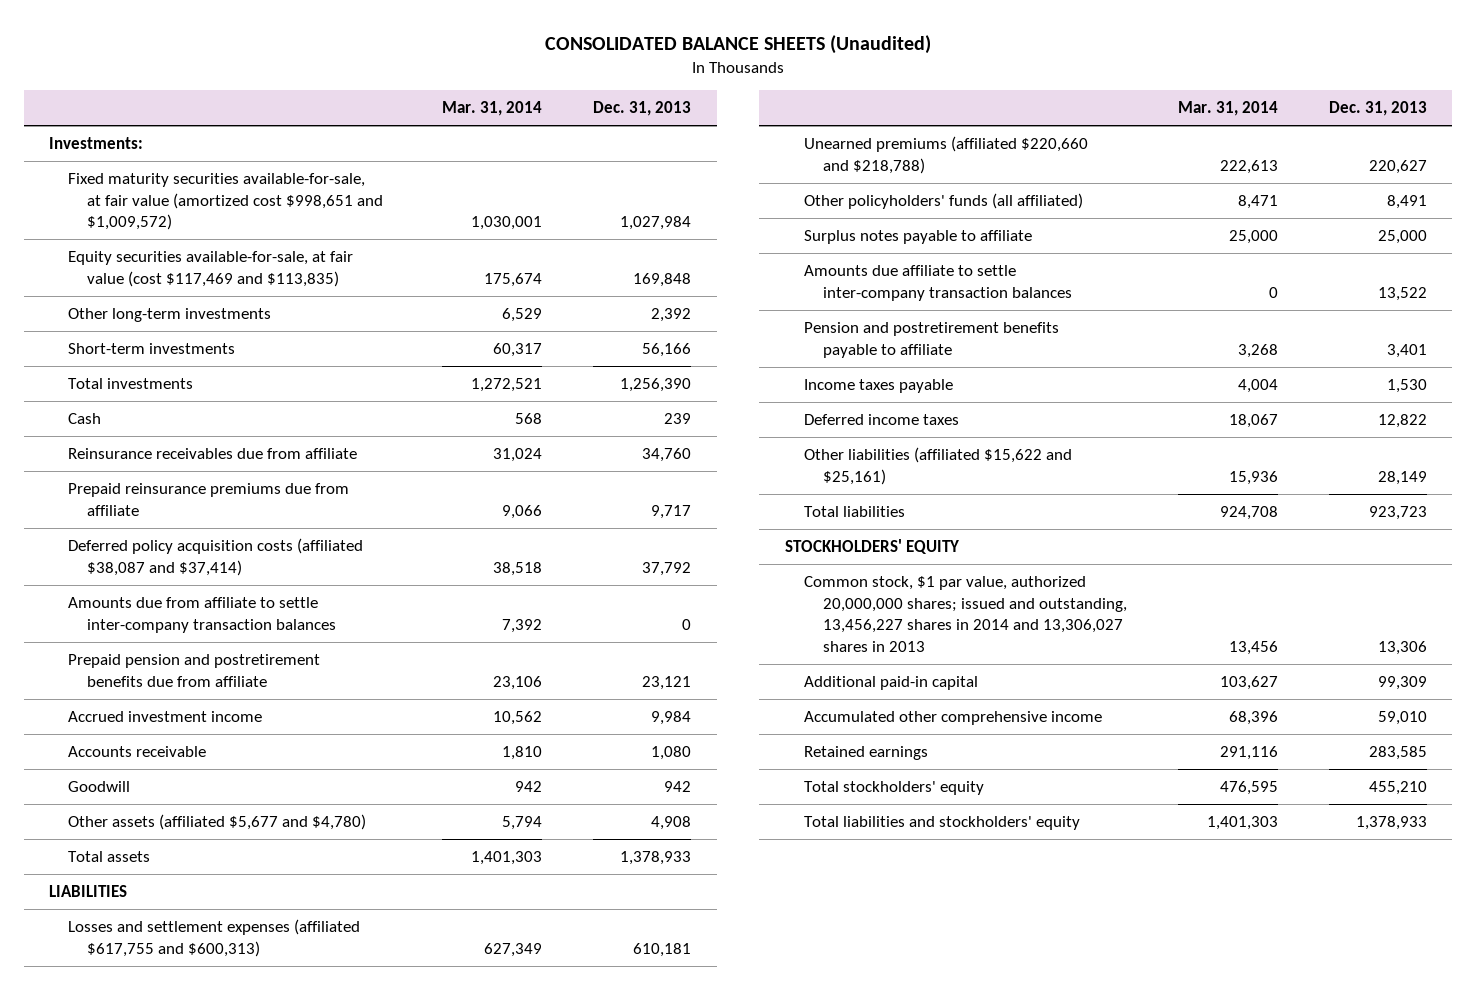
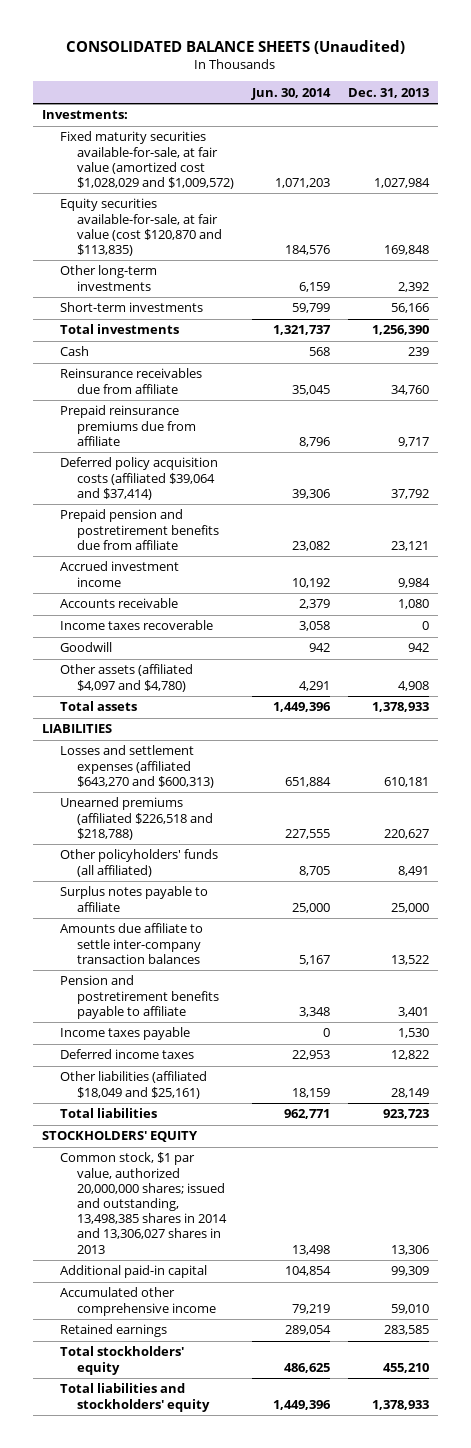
[442,101,543,117] Mar. 31, 2014 -> none
none -> [250,87,331,100] Jun. 30, 2014
[68,173,383,231] Fixed maturity securities available-for-sale, at fair value (amortized cost $998,651 and $1,009,572) -> [59,131,235,189] Fixed maturity securities available-for-sale, at fair value (amortized cost $1,028,029 and $1,009,572)
[68,251,354,287] Equity securities available-for-sale, at fair value (cost $117,469 and $113,835) -> [59,198,223,256] Equity securities available-for-sale, at fair value (cost $120,870 and $113,835)
[68,597,336,633] Amounts due from affiliate to settle inter-company transaction balances -> none
[68,538,364,576] Deferred policy acquisition costs (affiliated $38,087 and $37,414) -> [59,457,218,500] Deferred policy acquisition costs (affiliated $39,064 and $37,414)
none -> [59,620,213,631] Income taxes recoverable
[68,814,367,831] Other assets (affiliated $5,677 and $4,780) -> [59,664,193,692] Other assets (affiliated $4,097 and $4,780)
[68,919,361,957] Losses and settlement expenses (affiliated $617,755 and $600,313) -> [59,745,215,788] Losses and settlement expenses (affiliated $643,270 and $600,313)
[803,136,1088,174] Unearned premiums (affiliated $220,660 and $218,788) -> [59,797,214,840] Unearned premiums (affiliated $226,518 and $218,788)
[803,447,1072,485] Other liabilities (affiliated $15,622 and $25,161) -> [59,1071,207,1099] Other liabilities (affiliated $18,049 and $25,161)
[803,576,1127,652] Common stock, $1 par value, authorized 20,000,000 shares; issued and outstanding, 13,456,227 shares in 2014 and 13,306,027 shares in 2013 -> [59,1152,228,1254] Common stock, $1 par value, authorized 20,000,000 shares; issued and outstanding, 13,498,385 shares in 2014 and 13,306,027 shares in 2013

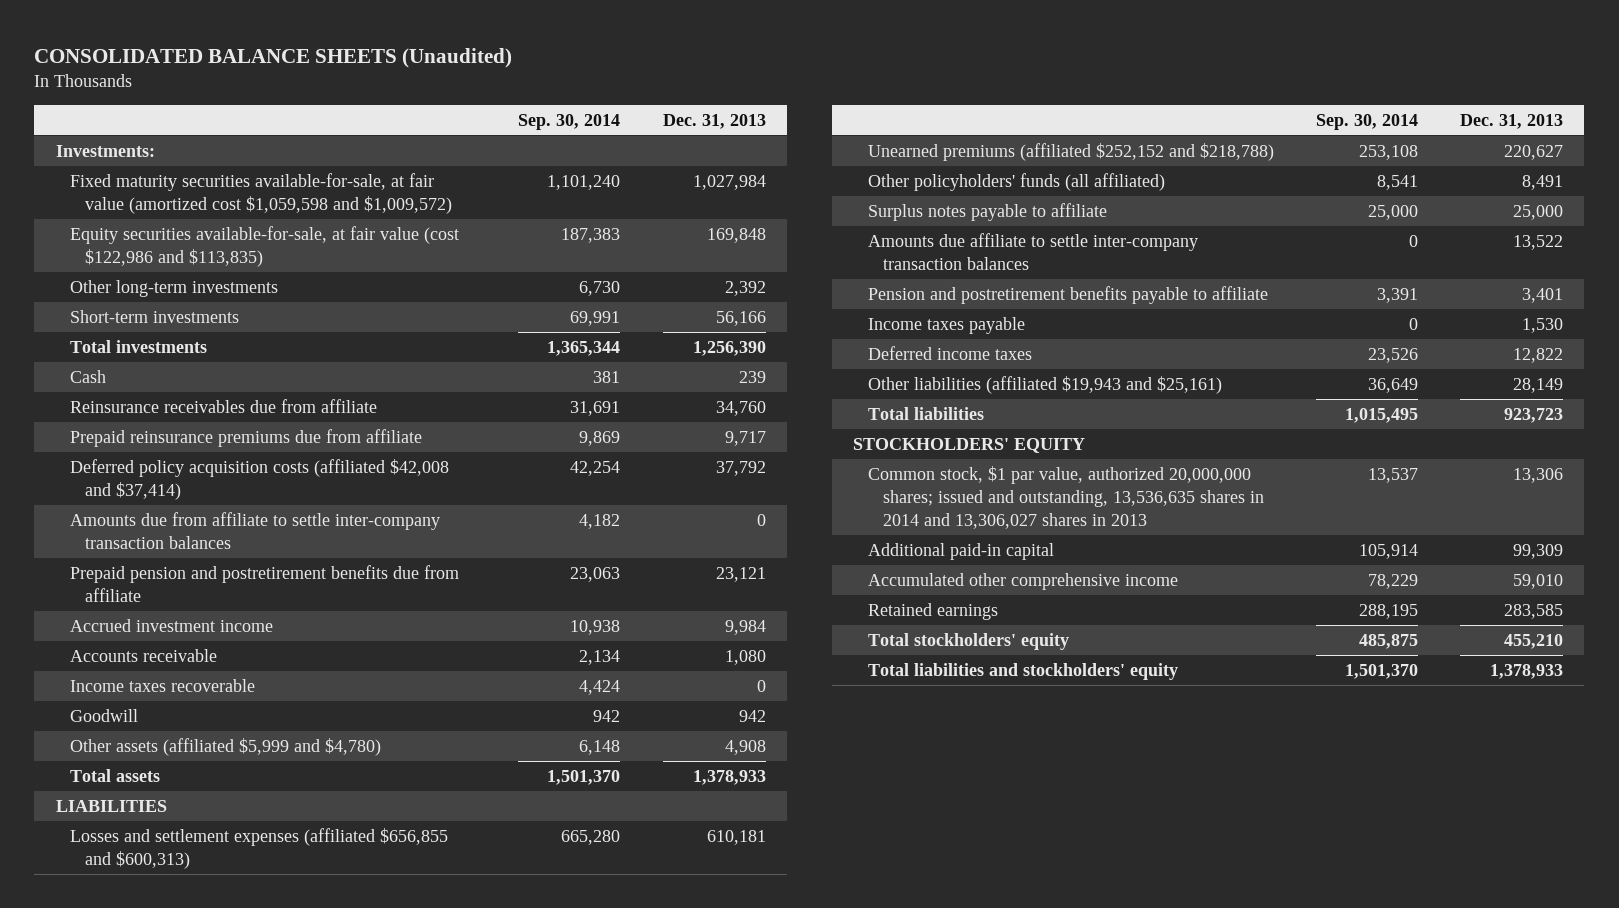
[250,87,331,100] Jun. 30, 2014 -> none
none -> [518,113,621,130] Sep. 30, 2014
[59,131,235,189] Fixed maturity securities available-for-sale, at fair value (amortized cost $1,028,029 and $1,009,572) -> [70,172,453,214] Fixed maturity securities available-for-sale, at fair value (amortized cost $1,059,598 and $1,009,572)
[59,198,223,256] Equity securities available-for-sale, at fair value (cost $120,870 and $113,835) -> [70,225,460,267] Equity securities available-for-sale, at fair value (cost $122,986 and $113,835)
[59,457,218,500] Deferred policy acquisition costs (affiliated $39,064 and $37,414) -> [70,458,450,500] Deferred policy acquisition costs (affiliated $42,008 and $37,414)
none -> [70,511,441,549] Amounts due from affiliate to settle inter-company transaction balances
[59,664,193,692] Other assets (affiliated $4,097 and $4,780) -> [70,737,382,756] Other assets (affiliated $5,999 and $4,780)
[59,745,215,788] Losses and settlement expenses (affiliated $643,270 and $600,313) -> [70,827,449,869] Losses and settlement expenses (affiliated $656,855 and $600,313)
[59,797,214,840] Unearned premiums (affiliated $226,518 and $218,788) -> [867,142,1274,161] Unearned premiums (affiliated $252,152 and $218,788)
[59,1071,207,1099] Other liabilities (affiliated $18,049 and $25,161) -> [867,375,1222,394] Other liabilities (affiliated $19,943 and $25,161)
[59,1152,228,1254] Common stock, $1 par value, authorized 20,000,000 shares; issued and outstanding, 13,498,385 shares in 2014 and 13,306,027 shares in 2013 -> [867,465,1264,530] Common stock, $1 par value, authorized 20,000,000 shares; issued and outstanding, 13,536,635 shares in 2014 and 13,306,027 shares in 2013

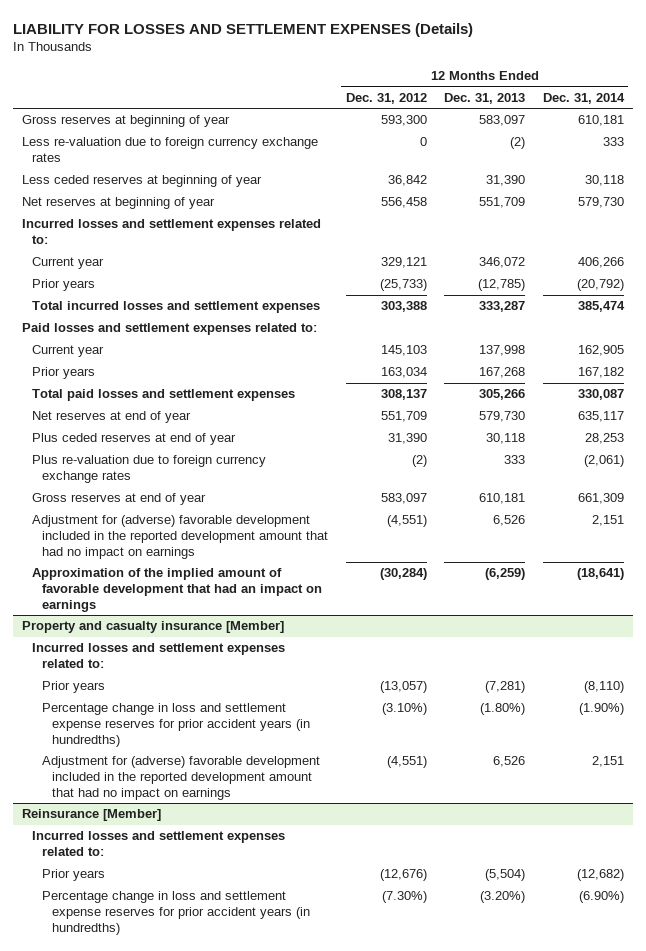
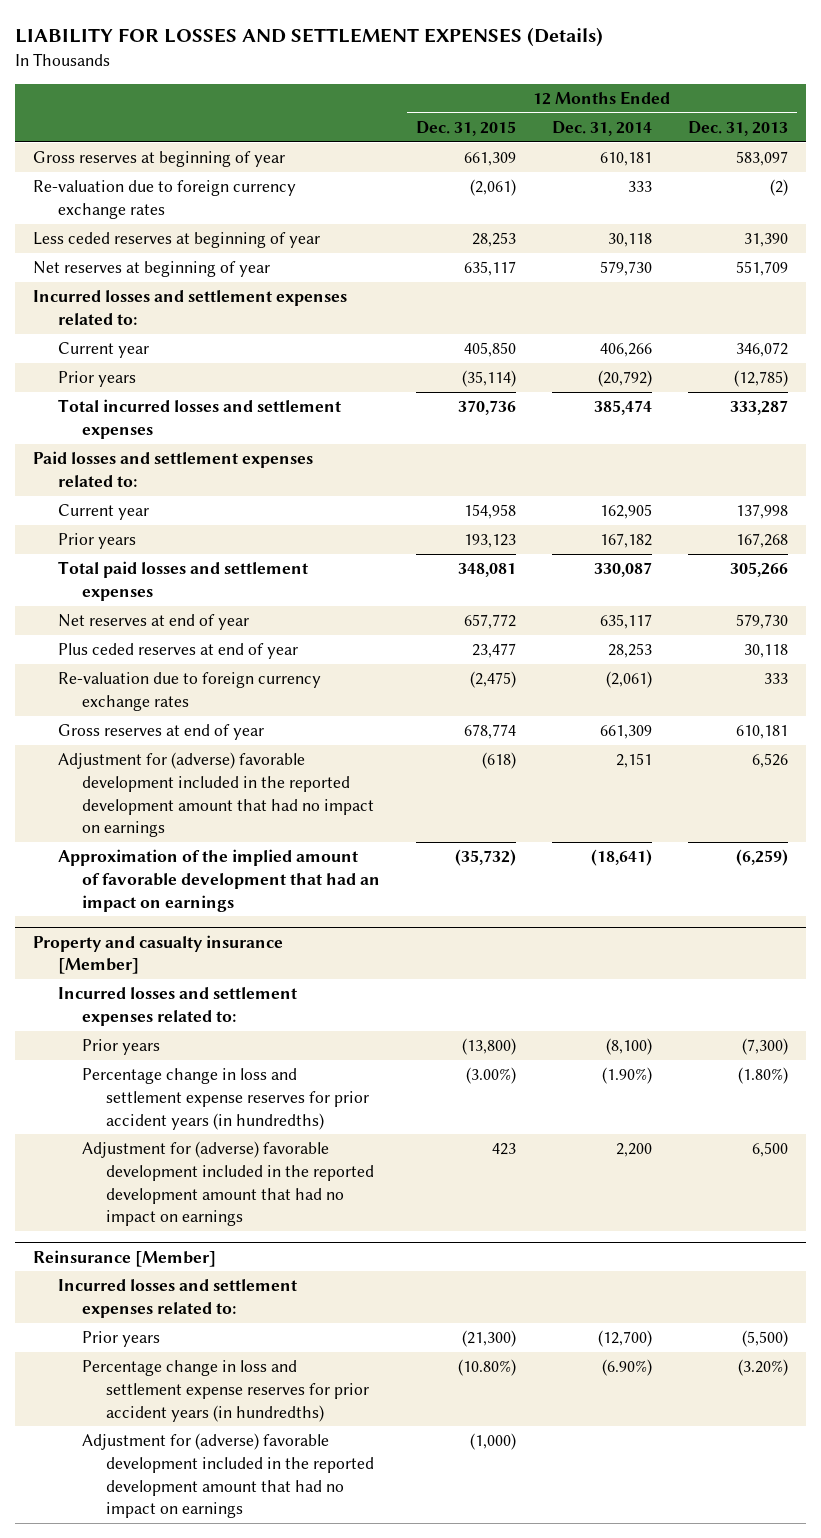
[345,92,427,104] Dec. 31, 2012 -> none
none -> [415,120,516,136] Dec. 31, 2015
[22,137,319,163] Less re-valuation due to foreign currency exchange rates -> [33,180,297,219] Re-valuation due to foreign currency exchange rates
[32,455,267,484] Plus re-valuation due to foreign currency exchange rates -> [57,672,321,711] Re-valuation due to foreign currency exchange rates
[485,681,526,694] (7,281) -> [741,1038,788,1056] (7,300)
[583,681,624,694] (8,110) -> [605,1038,652,1056] (8,100)
[493,756,526,768] 6,526 -> [751,1142,788,1158] 6,500
[591,756,624,768] 2,151 -> [615,1143,652,1158] 2,200
[485,869,526,882] (5,504) -> [741,1330,788,1348] (5,500)
[576,869,624,882] (12,682) -> [597,1330,652,1348] (12,700)
none -> [81,1433,375,1519] Adjustment for (adverse) favorable development included in the reported development amount that had no impact on earnings

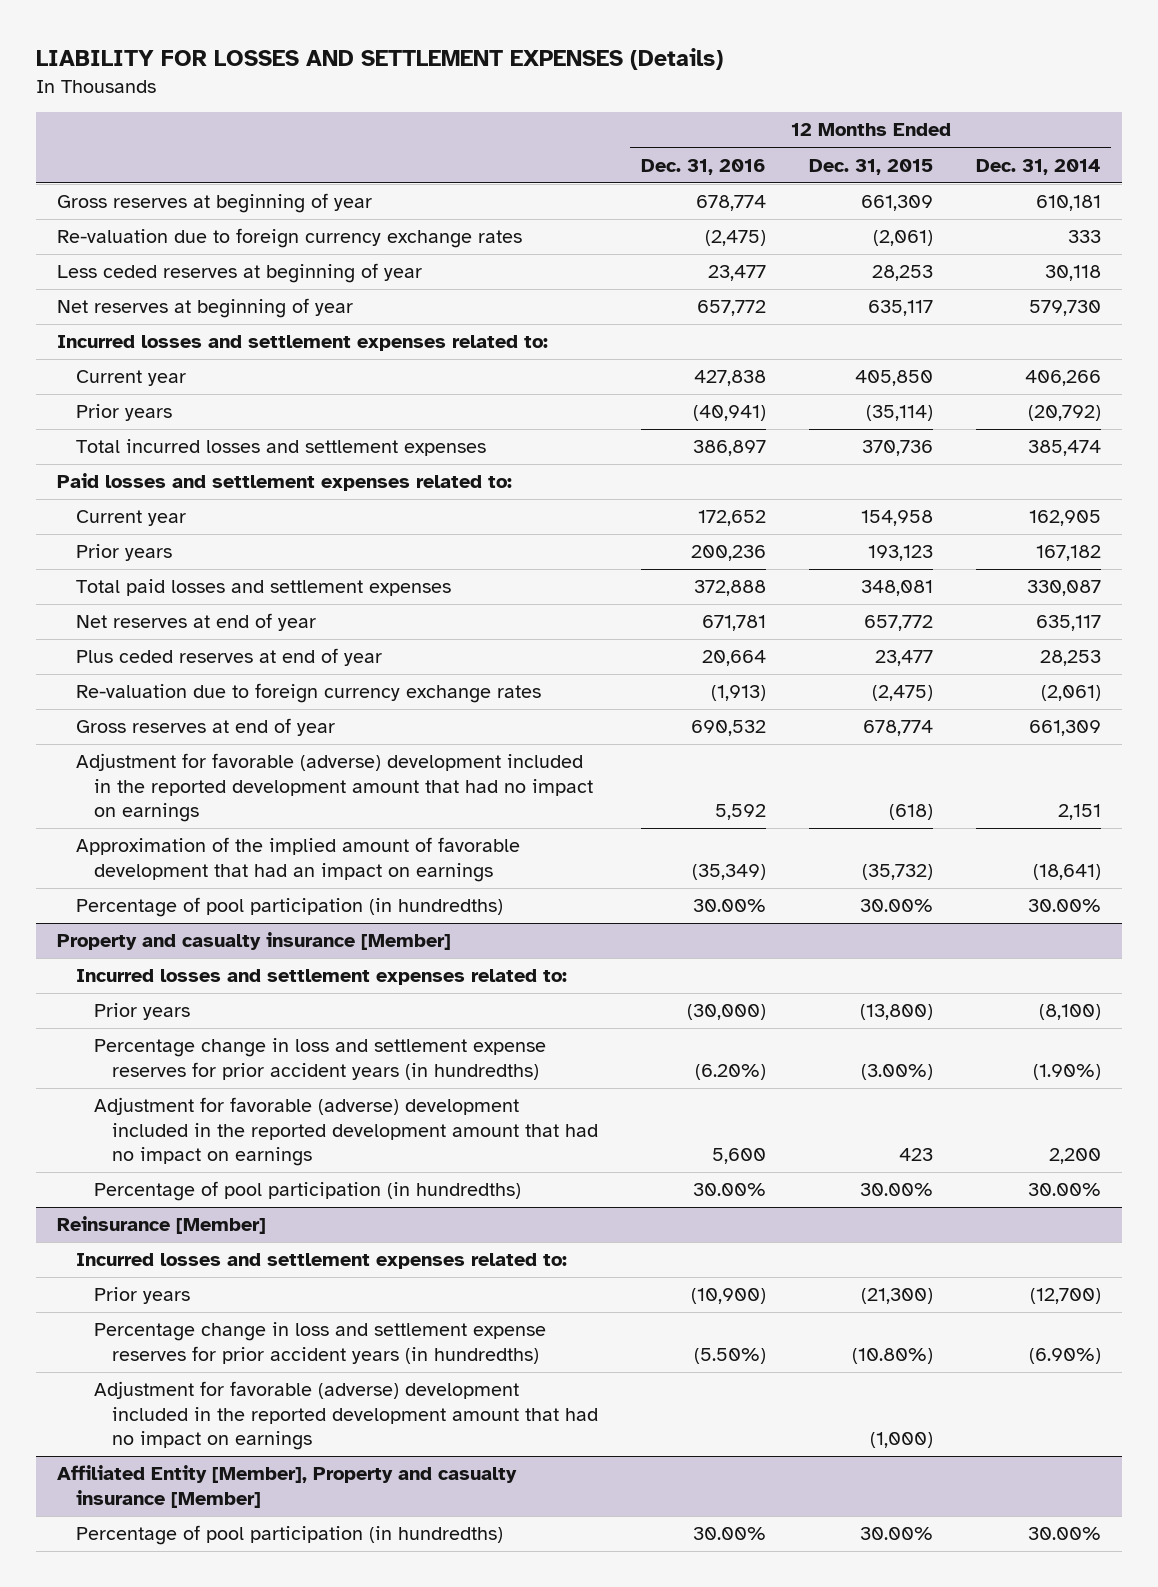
[687,120,788,136] Dec. 31, 2013 -> none
none -> [641,158,767,175] Dec. 31, 2016
[57,752,374,838] Adjustment for (adverse) favorable development included in the reported development amount that had no impact on earnings -> [75,753,593,823] Adjustment for favorable (adverse) development included in the reported development amount that had no impact on earnings
none -> [75,897,503,918] Percentage of pool participation (in hundredths)
[81,1141,375,1227] Adjustment for (adverse) favorable development included in the reported development amount that had no impact on earnings -> [93,1097,599,1167] Adjustment for favorable (adverse) development included in the reported development amount that had no impact on earnings
none -> [93,1181,521,1202] Percentage of pool participation (in hundredths)
[81,1433,375,1519] Adjustment for (adverse) favorable development included in the reported development amount that had no impact on earnings -> [93,1381,599,1451] Adjustment for favorable (adverse) development included in the reported development amount that had no impact on earnings
none -> [57,1465,518,1508] Affiliated Entity [Member], Property and casualty insurance [Member]
none -> [75,1525,503,1546] Percentage of pool participation (in hundredths)

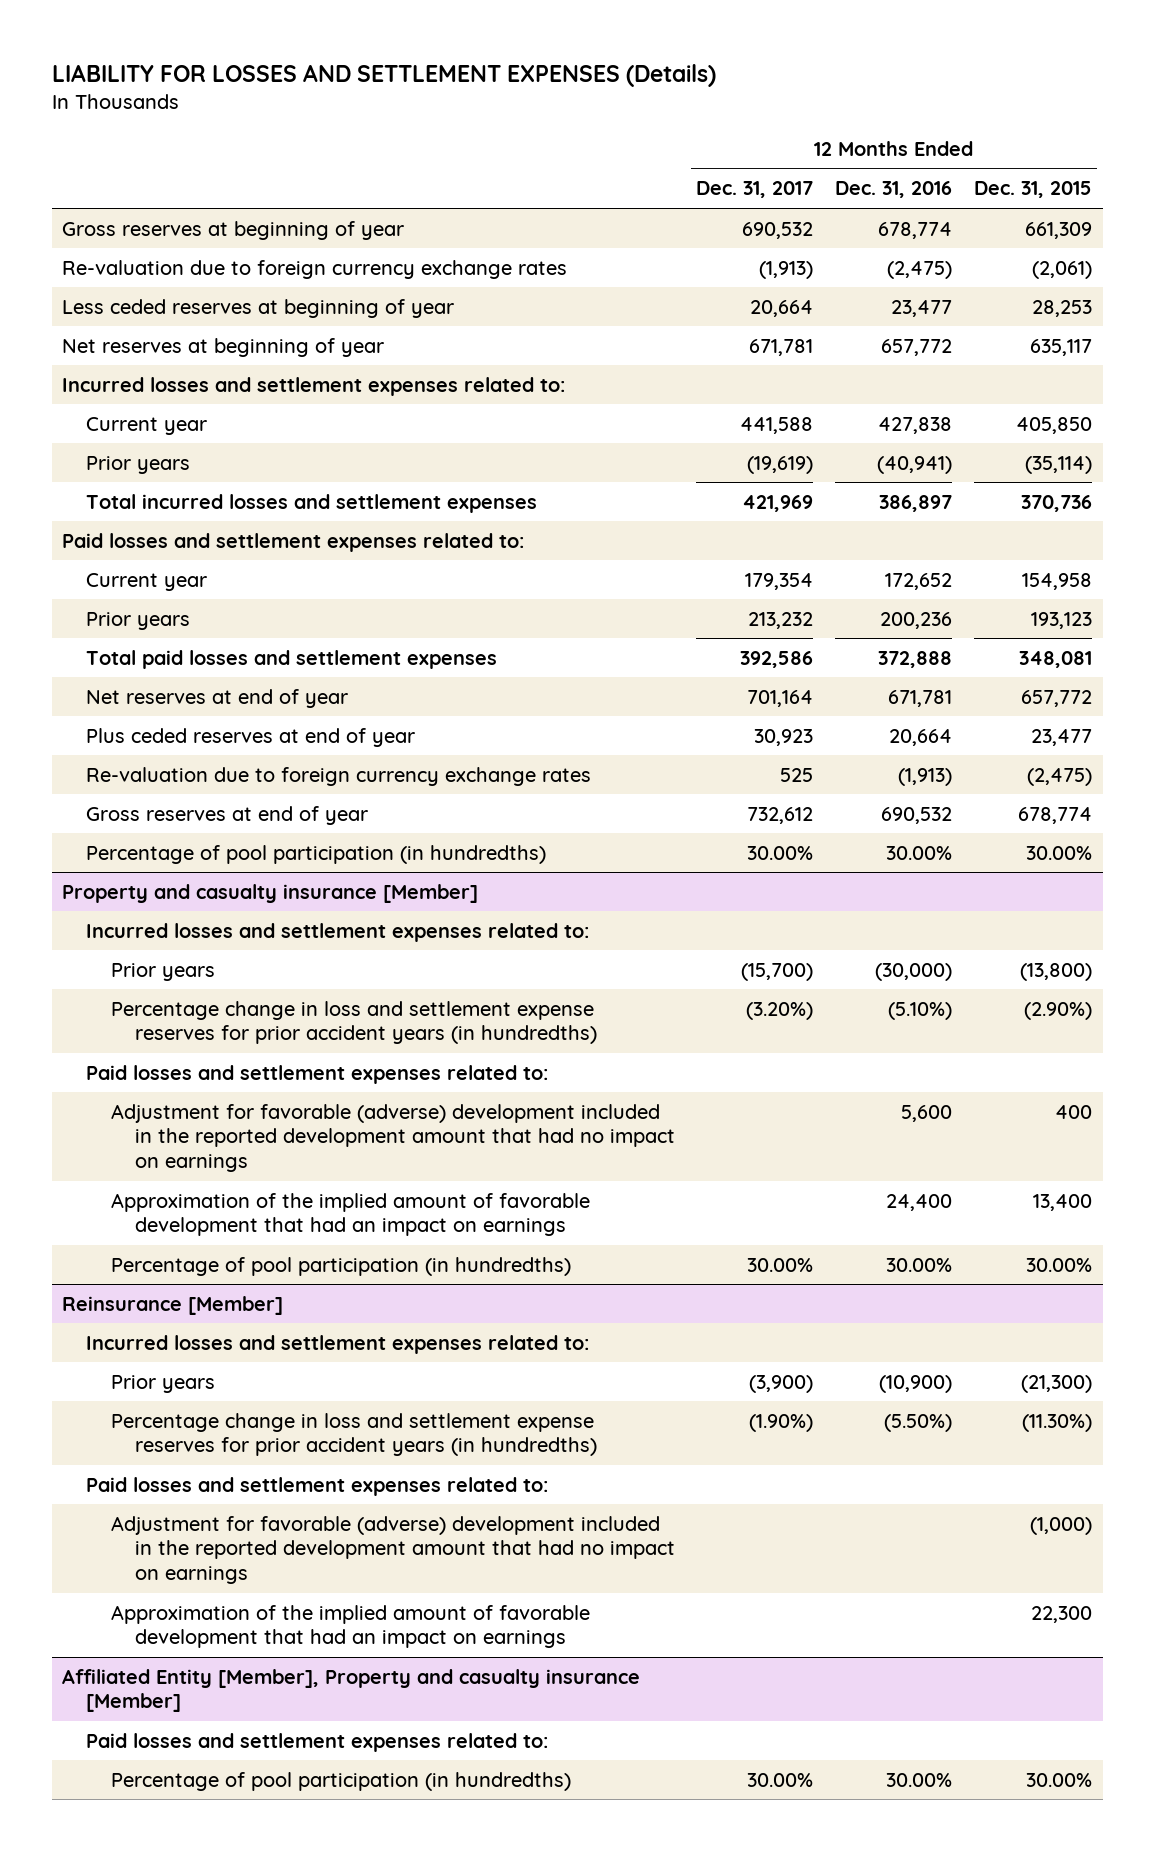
[975,158,1101,175] Dec. 31, 2014 -> none
none -> [696,181,814,199] Dec. 31, 2017
[75,753,593,823] Adjustment for favorable (adverse) development included in the reported development amount that had no impact on earnings -> none
[75,837,520,882] Approximation of the implied amount of favorable development that had an impact on earnings -> none
[695,1063,767,1080] (6.20%) -> [888,1001,953,1020] (5.10%)
[860,1063,933,1080] (3.00%) -> [1023,1001,1092,1020] (2.90%)
none -> [86,1064,549,1084] Paid losses and settlement expenses related to:
[898,1148,933,1162] 423 -> [1054,1104,1092,1119] 400
none -> [110,1192,590,1237] Approximation of the implied amount of favorable development that had an impact on earnings
[851,1347,933,1364] (10.80%) -> [1021,1413,1092,1432] (11.30%)
none -> [86,1476,549,1496] Paid losses and settlement expenses related to:
none -> [110,1604,590,1649] Approximation of the implied amount of favorable development that had an impact on earnings
none -> [86,1732,549,1752] Paid losses and settlement expenses related to:

